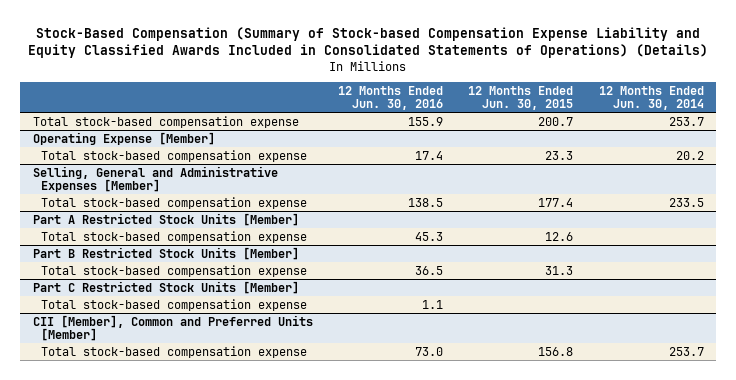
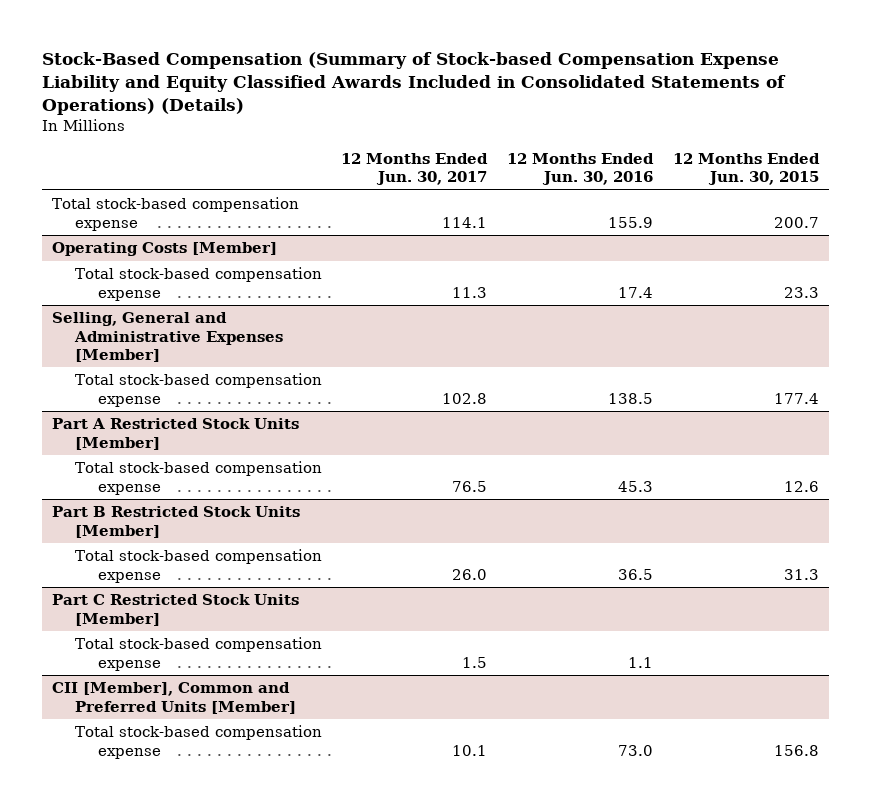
[598,86,704,111] 12 Months Ended Jun. 30, 2014 -> none
none -> [341,152,489,186] 12 Months Ended Jun. 30, 2017
[32,131,215,145] Operating Expense [Member] -> [51,242,277,257] Operating Costs [Member]

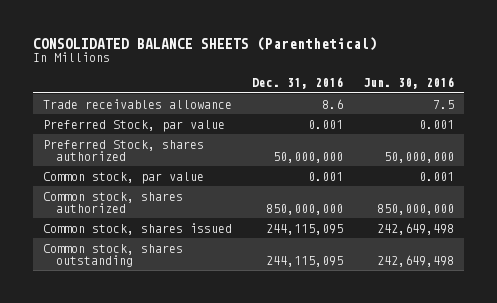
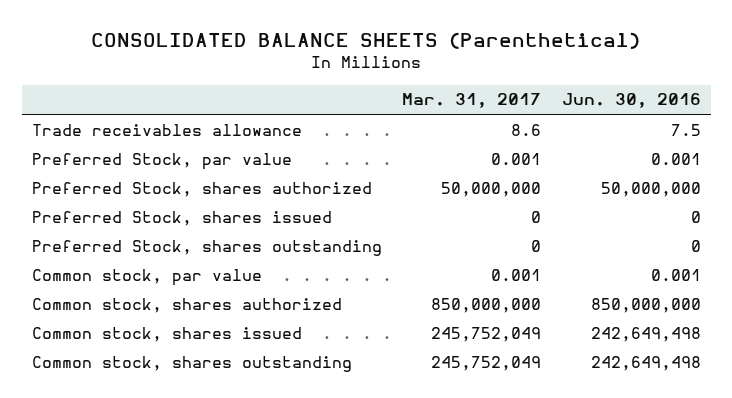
[252,77,344,90] Dec. 31, 2016 -> none
none -> [402,93,542,109] Mar. 31, 2017
none -> [31,210,332,226] Preferred Stock, shares issued
none -> [31,239,382,256] Preferred Stock, shares outstanding

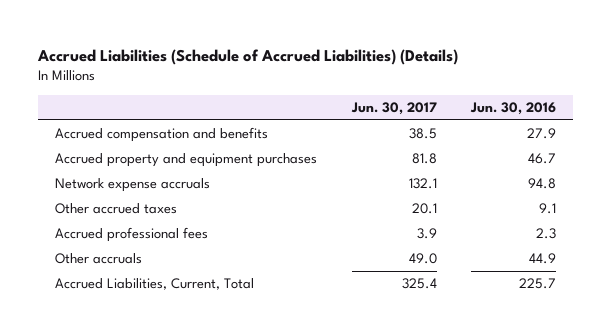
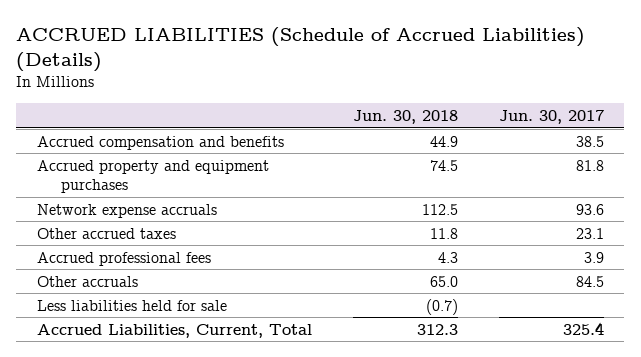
[37,48,459,65] Accrued Liabilities (Schedule of Accrued Liabilities) (Details) -> [16,27,586,72] ACCRUED LIABILITIES (Schedule of Accrued Liabilities) (Details)
[469,102,556,116] Jun. 30, 2016 -> none
none -> [352,110,458,125] Jun. 30, 2018
[408,178,437,190] 132.1 -> [575,203,604,215] 93.6
[411,203,437,215] 20.1 -> [575,227,604,239] 23.1
[408,253,437,265] 49.0 -> [575,275,604,287] 84.5
none -> [36,299,227,311] Less liabilities held for sale

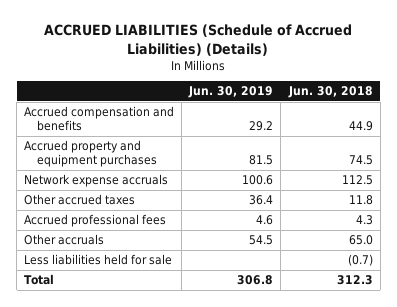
[498,110,604,125] Jun. 30, 2017 -> none
none -> [188,86,274,99] Jun. 30, 2019
[36,323,312,338] Accrued Liabilities, Current, Total -> [24,274,55,286] Total

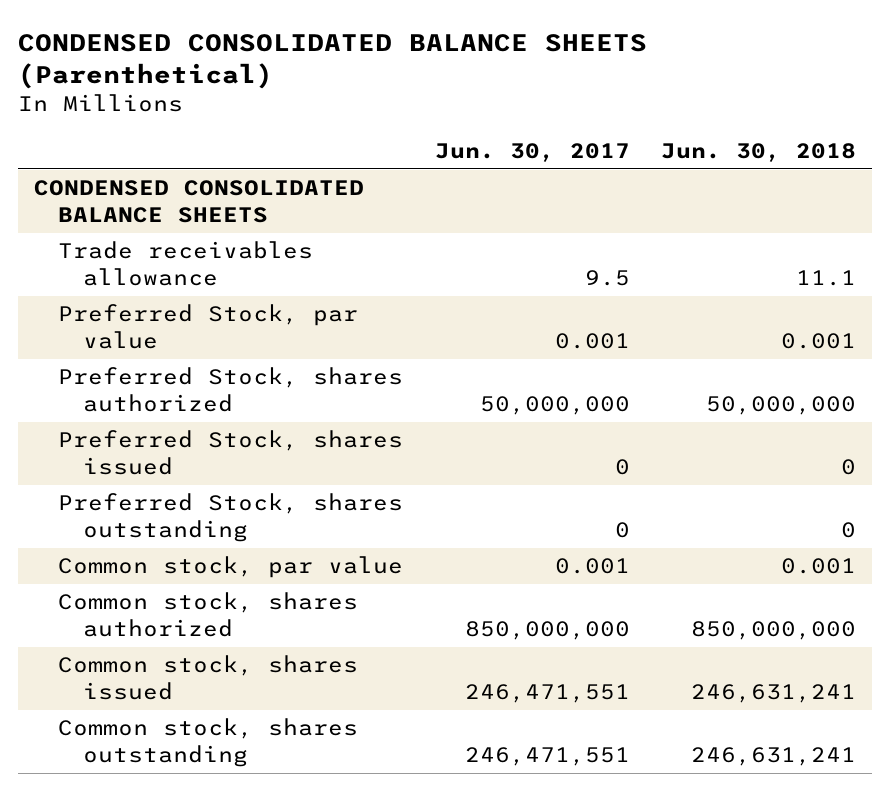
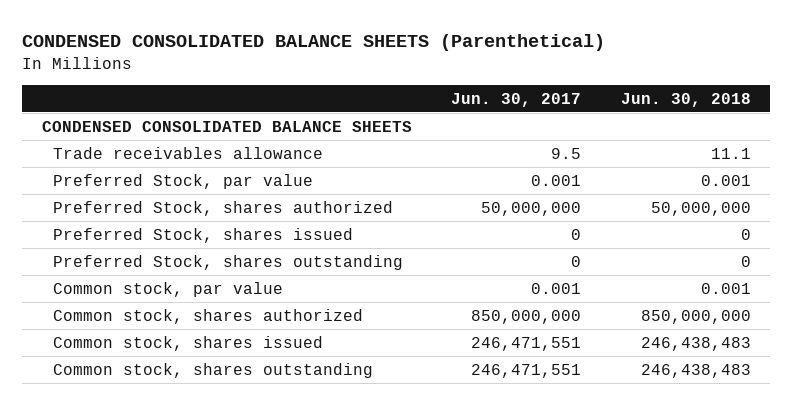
[691,684,857,704] 246,631,241 -> [640,336,751,351] 246,438,483
[691,747,857,767] 246,631,241 -> [640,363,751,378] 246,438,483

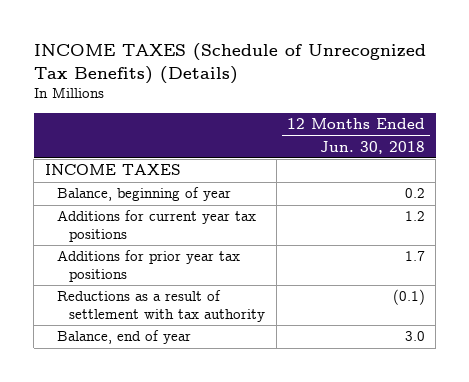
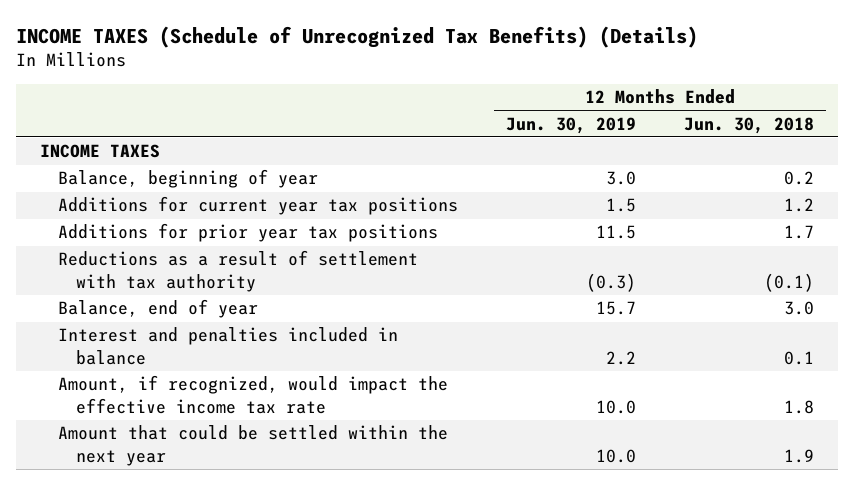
none -> [506,116,637,134] Jun. 30, 2019
none -> [58,327,399,365] Interest and penalties included in balance
none -> [58,375,449,414] Amount, if recognized, would impact the effective income tax rate
none -> [58,425,449,466] Amount that could be settled within the next year

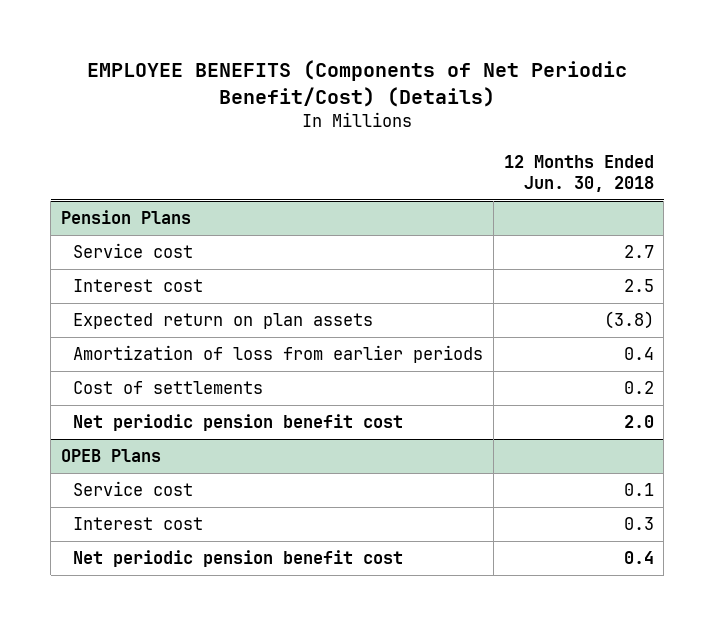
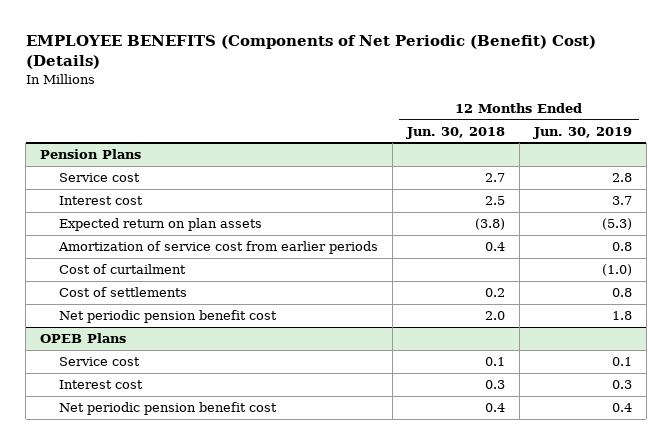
[87,60,628,108] EMPLOYEE BENEFITS (Components of Net Periodic Benefit/Cost) (Details) -> [25,34,596,70] EMPLOYEE BENEFITS (Components of Net Periodic (Benefit) Cost) (Details)
none -> [532,126,632,139] Jun. 30, 2019
[73,345,484,364] Amortization of loss from earlier periods -> [57,241,378,255] Amortization of service cost from earlier periods
none -> [58,264,186,275] Cost of curtailment

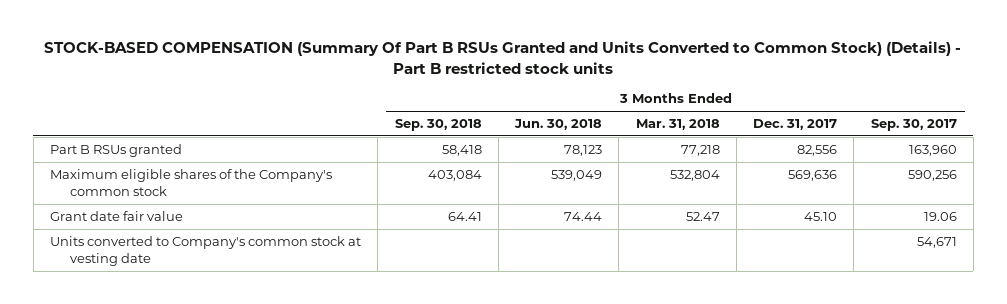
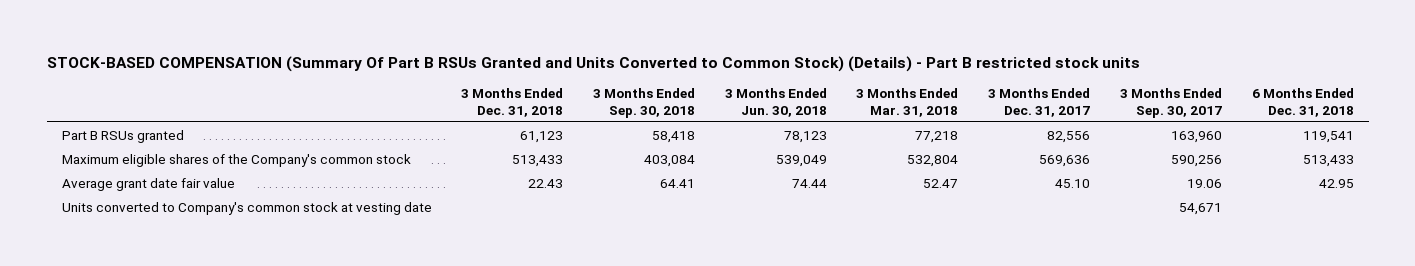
none -> [461,88,564,117] 3 Months Ended Dec. 31, 2018
none -> [1251,88,1354,117] 6 Months Ended Dec. 31, 2018
[50,210,184,221] Grant date fair value -> [61,177,235,191] Average grant date fair value

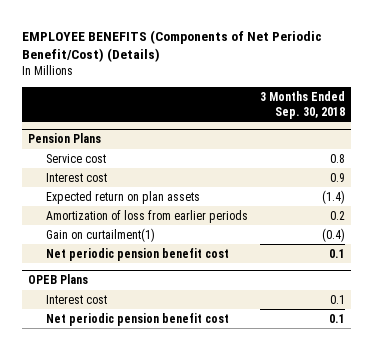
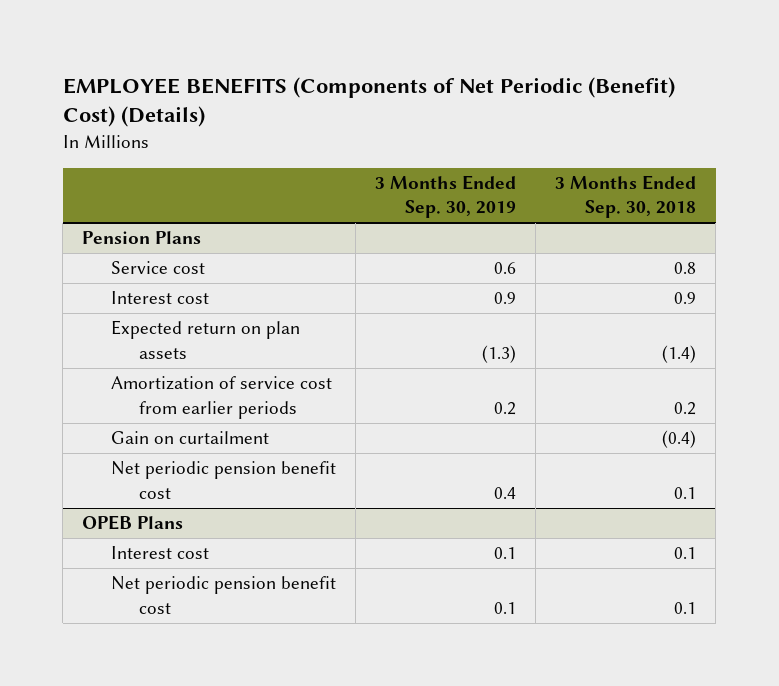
[22,29,323,63] EMPLOYEE BENEFITS (Components of Net Periodic Benefit/Cost) (Details) -> [62,76,675,128] EMPLOYEE BENEFITS (Components of Net Periodic (Benefit) Cost) (Details)
none -> [375,175,517,219] 3 Months Ended Sep. 30, 2019
[46,209,249,223] Amortization of loss from earlier periods -> [110,376,332,419] Amortization of service cost from earlier periods
[46,227,156,242] Gain on curtailment(1) -> [110,431,269,445] Gain on curtailment

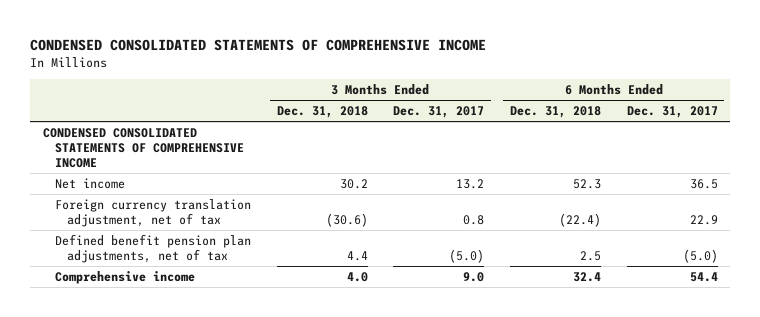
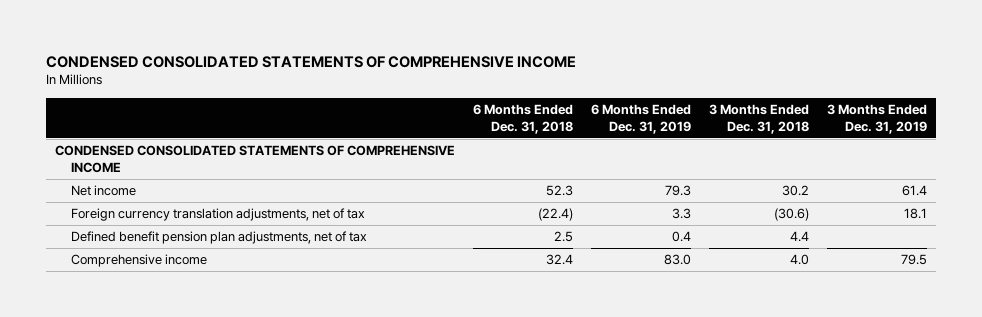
[393,105,485,118] Dec. 31, 2017 -> none
[626,105,718,118] Dec. 31, 2017 -> none
none -> [591,104,692,134] 6 Months Ended Dec. 31, 2019
none -> [827,104,928,134] 3 Months Ended Dec. 31, 2019
[54,198,251,227] Foreign currency translation adjustment, net of tax -> [71,208,366,222] Foreign currency translation adjustments, net of tax

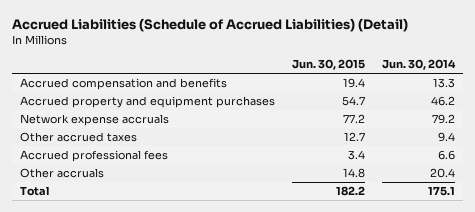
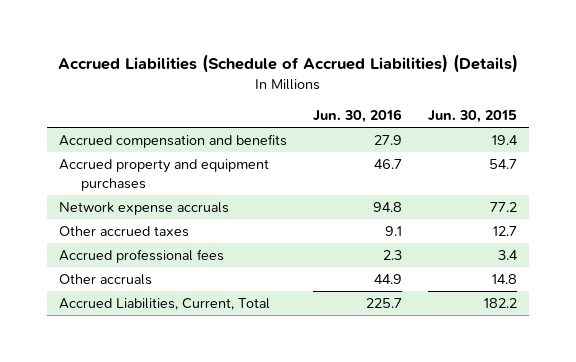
[12,18,409,33] Accrued Liabilities (Schedule of Accrued Liabilities) (Detail) -> [58,54,519,74] Accrued Liabilities (Schedule of Accrued Liabilities) (Details)
[381,59,456,71] Jun. 30, 2014 -> none
none -> [313,109,403,124] Jun. 30, 2016
[20,186,50,197] Total -> [59,297,271,310] Accrued Liabilities, Current, Total

